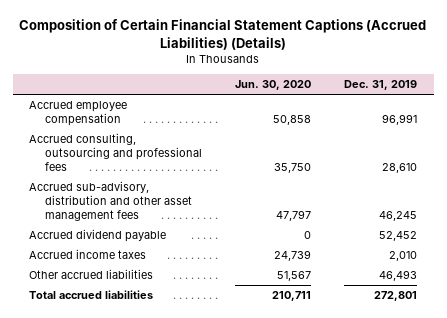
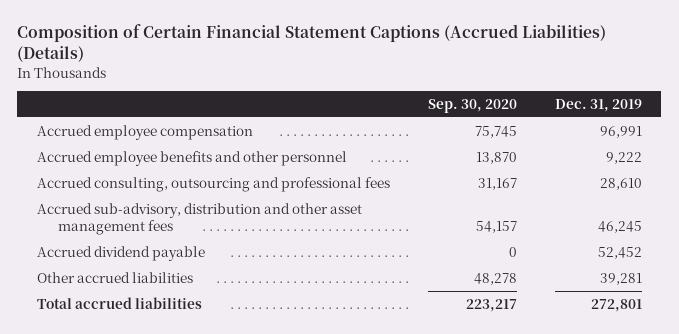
[235,80,312,91] Jun. 30, 2020 -> none
none -> [427,98,517,113] Sep. 30, 2020
none -> [36,150,347,166] Accrued employee benefits and other personnel
[29,249,147,260] Accrued income taxes -> none
[379,270,418,282] 46,493 -> [600,272,643,285] 39,281

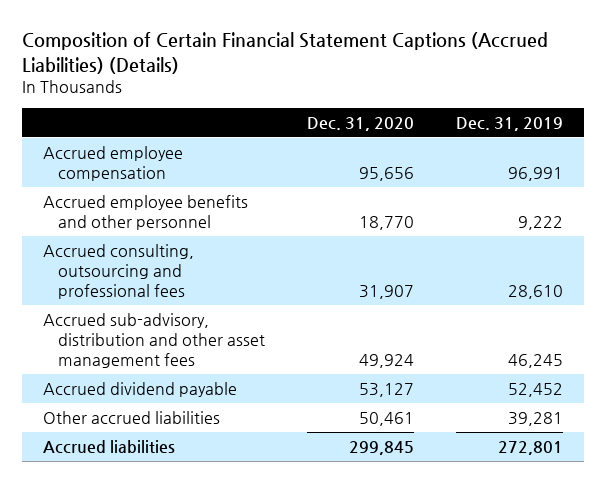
[427,98,517,113] Sep. 30, 2020 -> none
none -> [306,116,414,131] Dec. 31, 2020
[36,296,202,309] Total accrued liabilities -> [42,439,175,454] Accrued liabilities

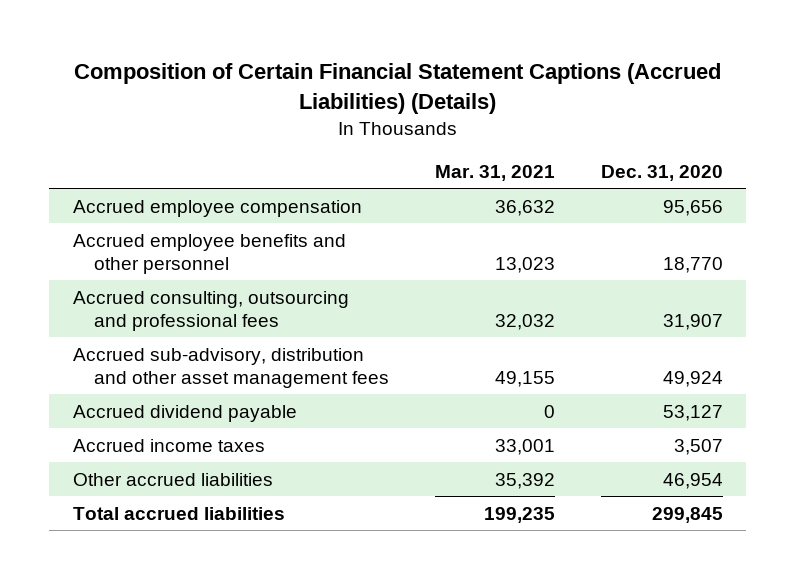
[455,116,563,131] Dec. 31, 2019 -> none
none -> [434,164,555,181] Mar. 31, 2021
none -> [72,438,265,452] Accrued income taxes
[358,411,414,426] 50,461 -> [663,472,724,489] 46,954
[42,439,175,454] Accrued liabilities -> [72,506,285,520] Total accrued liabilities

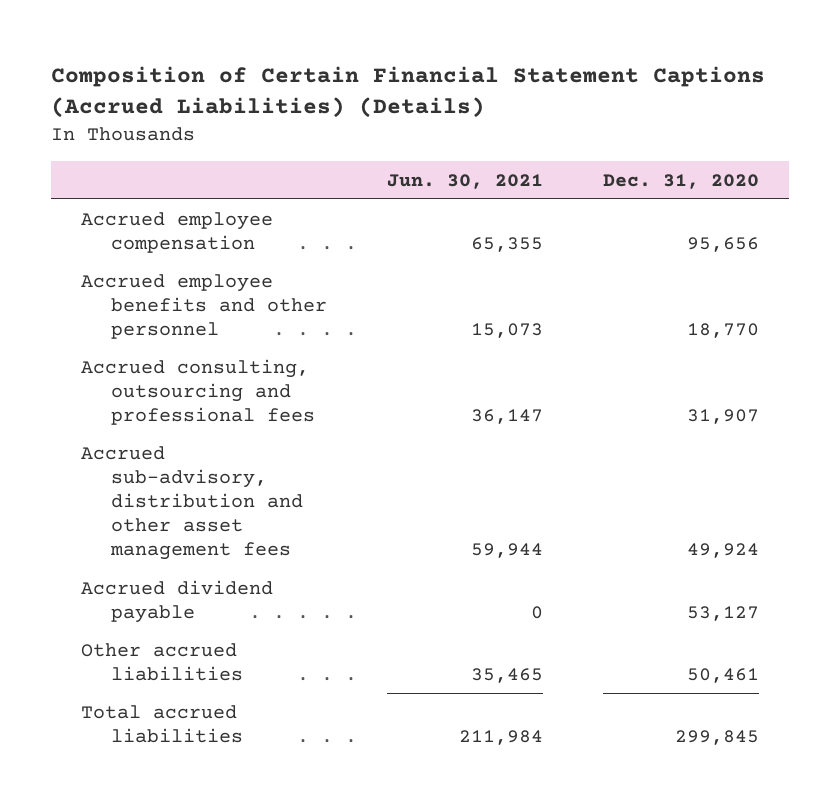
[434,164,555,181] Mar. 31, 2021 -> none
none -> [387,173,544,189] Jun. 30, 2021
[72,438,265,452] Accrued income taxes -> none
[663,472,724,489] 46,954 -> [687,668,760,684] 50,461

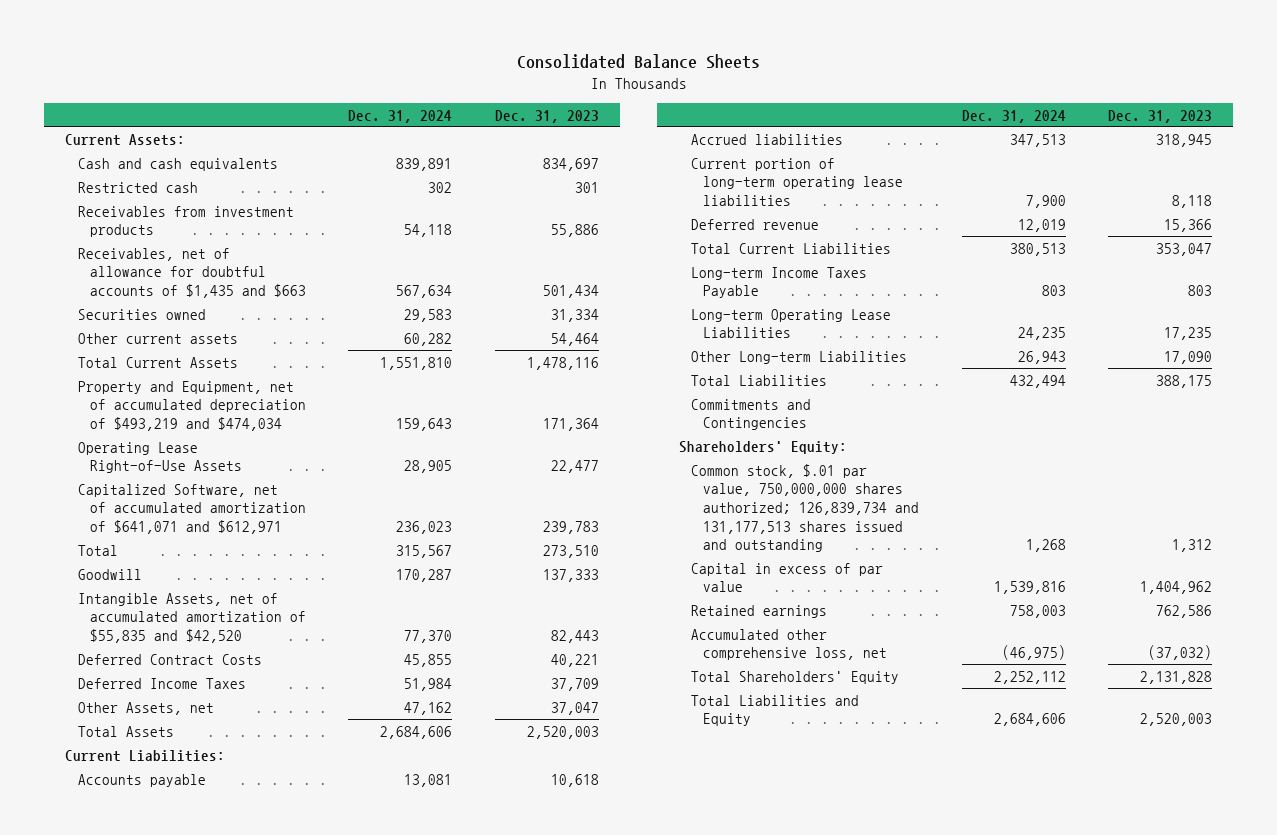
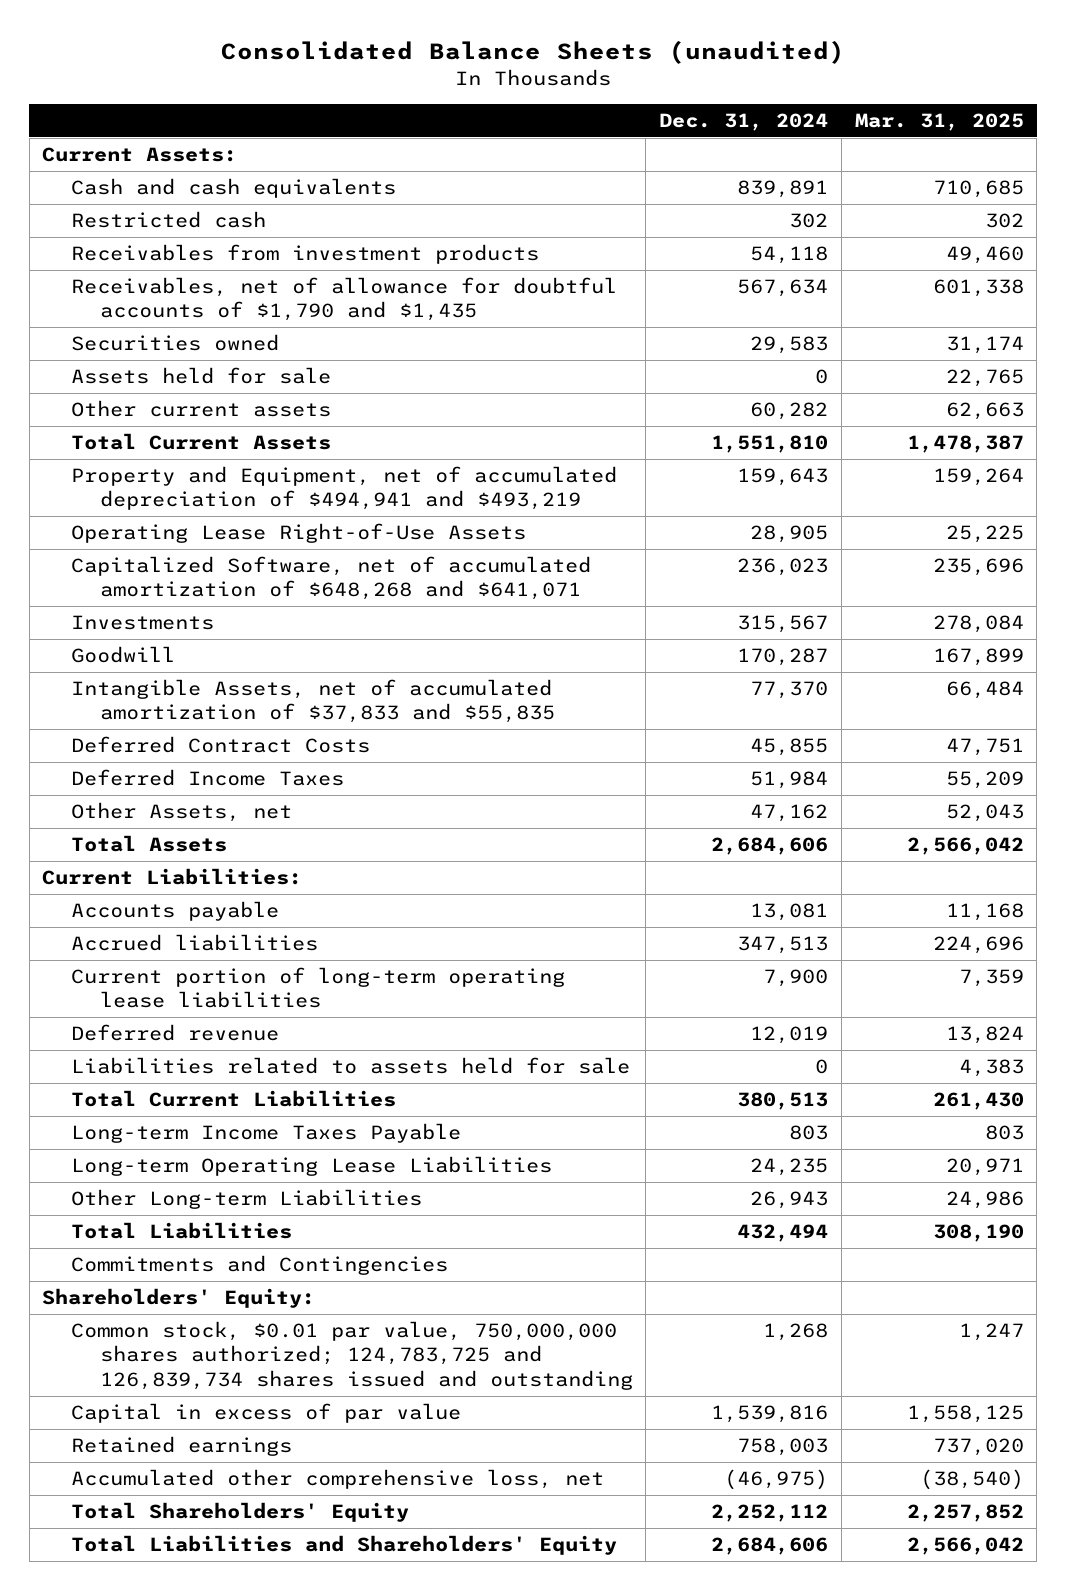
[516,54,760,70] Consolidated Balance Sheets -> [220,39,845,64] Consolidated Balance Sheets (unaudited)
[494,109,599,123] Dec. 31, 2023 -> none
none -> [854,113,1024,132] Mar. 31, 2025
[77,247,307,299] Receivables, net of allowance for doubtful accounts of $1,435 and $663 -> [70,277,617,322] Receivables, net of allowance for doubtful accounts of $1,790 and $1,435
none -> [70,367,331,385] Assets held for sale
[77,380,307,432] Property and Equipment, net of accumulated depreciation of $493,219 and $474,034 -> [70,466,617,511] Property and Equipment, net of accumulated depreciation of $494,941 and $493,219
[77,483,307,535] Capitalized Software, net of accumulated amortization of $641,071 and $612,971 -> [70,556,591,601] Capitalized Software, net of accumulated amortization of $648,268 and $641,071
[77,544,118,556] Total -> [70,615,214,631] Investments
[77,592,307,644] Intangible Assets, net of accumulated amortization of $55,835 and $42,520 -> [70,679,555,724] Intangible Assets, net of accumulated amortization of $37,833 and $55,835
none -> [70,1057,630,1075] Liabilities related to assets held for sale
[690,463,920,553] Common stock, $.01 par value, 750,000,000 shares authorized; 126,839,734 and 131,177,513 shares issued and outstanding -> [70,1321,633,1390] Common stock, $0.01 par value, 750,000,000 shares authorized; 124,783,725 and 126,839,734 shares issued and outstanding
[690,694,859,727] Total Liabilities and Equity -> [70,1535,617,1556] Total Liabilities and Shareholders' Equity

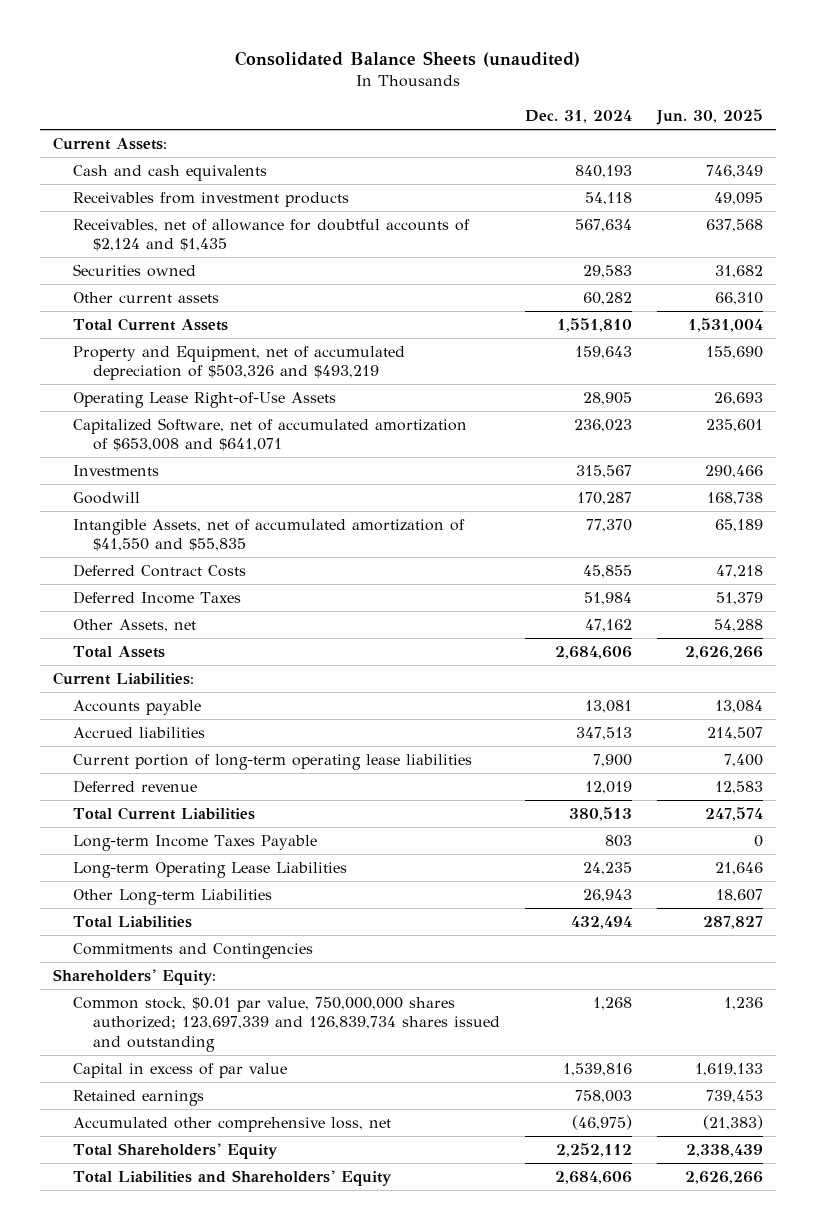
[854,113,1024,132] Mar. 31, 2025 -> none
none -> [656,109,764,126] Jun. 30, 2025
[70,211,266,229] Restricted cash -> none
[737,180,829,199] 839,891 -> [575,164,633,178] 840,193
[70,277,617,322] Receivables, net of allowance for doubtful accounts of $1,790 and $1,435 -> [73,218,471,252] Receivables, net of allowance for doubtful accounts of $2,124 and $1,435
[70,367,331,385] Assets held for sale -> none
[70,466,617,511] Property and Equipment, net of accumulated depreciation of $494,941 and $493,219 -> [73,345,406,381] Property and Equipment, net of accumulated depreciation of $503,326 and $493,219
[70,556,591,601] Capitalized Software, net of accumulated amortization of $648,268 and $641,071 -> [73,417,468,452] Capitalized Software, net of accumulated amortization of $653,008 and $641,071
[70,679,555,724] Intangible Assets, net of accumulated amortization of $37,833 and $55,835 -> [73,518,466,552] Intangible Assets, net of accumulated amortization of $41,550 and $55,835
[70,1057,630,1075] Liabilities related to assets held for sale -> none
[70,1321,633,1390] Common stock, $0.01 par value, 750,000,000 shares authorized; 124,783,725 and 126,839,734 shares issued and outstanding -> [73,996,501,1052] Common stock, $0.01 par value, 750,000,000 shares authorized; 123,697,339 and 126,839,734 shares issued and outstanding

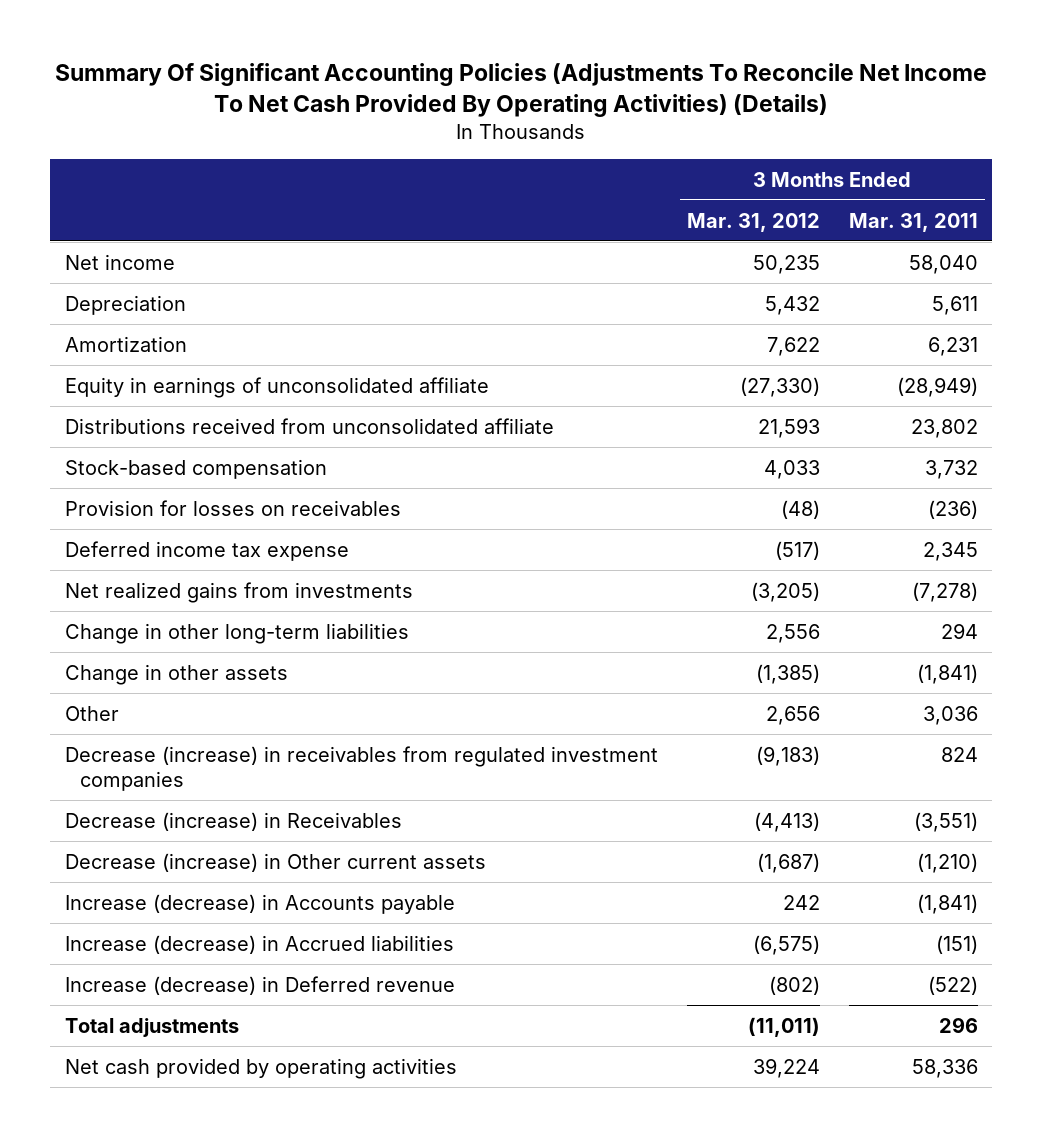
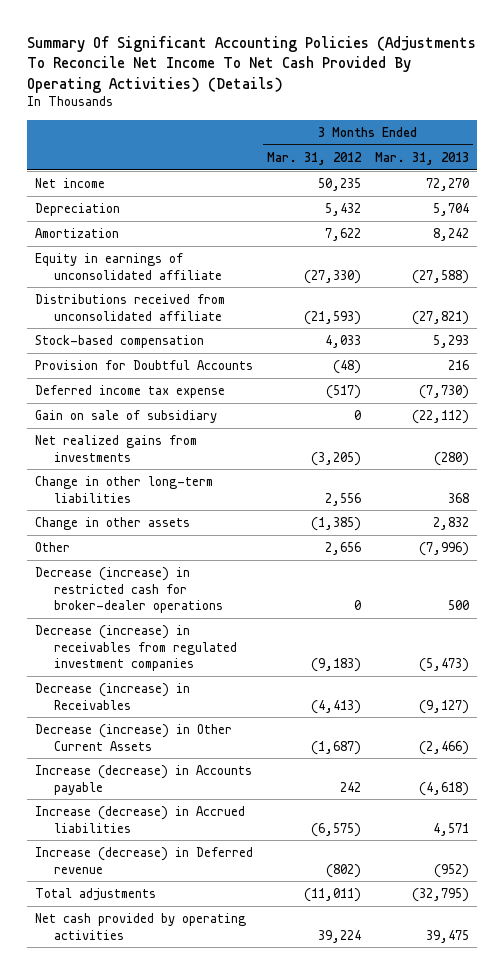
[848,212,978,232] Mar. 31, 2011 -> none
none -> [375,151,470,165] Mar. 31, 2013
[757,417,820,438] 21,593 -> [303,310,361,325] (21,593)
[64,499,401,516] Provision for losses on receivables -> [34,360,253,371] Provision for Doubtful Accounts
none -> [34,410,217,424] Gain on sale of subsidiary
none -> [34,567,223,613] Decrease (increase) in restricted cash for broker-dealer operations
[64,852,486,872] Decrease (increase) in Other current assets -> [34,724,232,751] Decrease (increase) in Other Current Assets

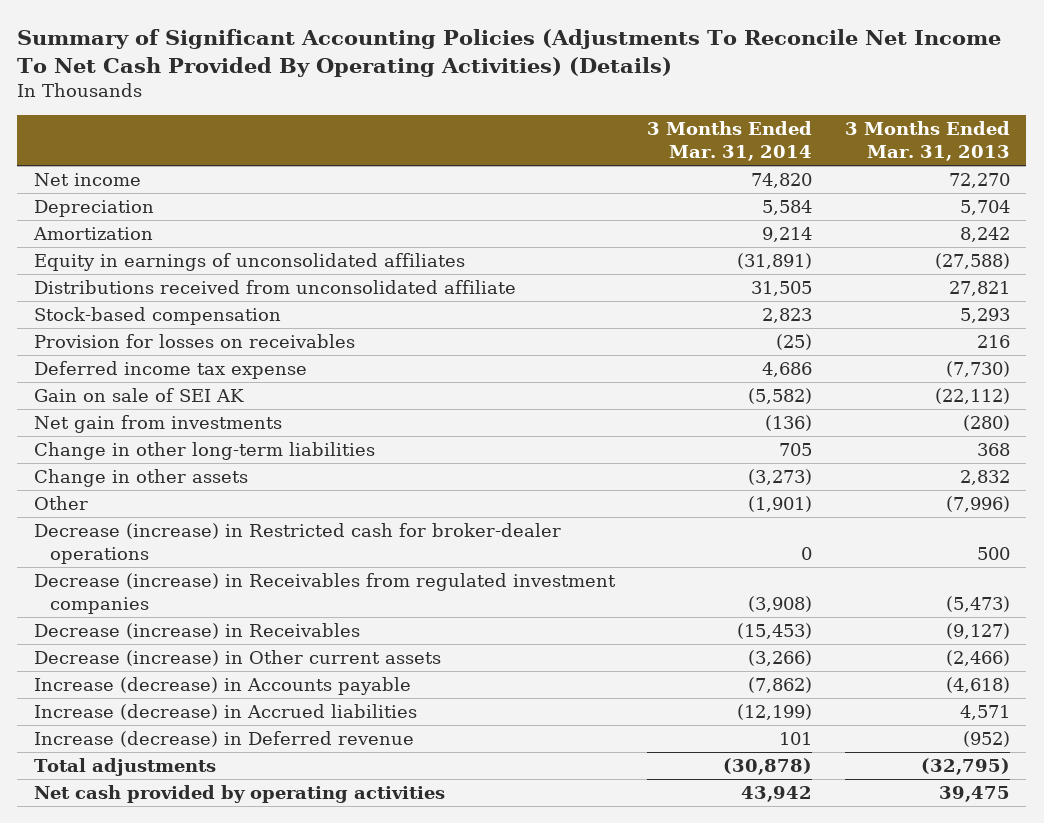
[27,35,477,93] Summary Of Significant Accounting Policies (Adjustments To Reconcile Net Income To Net Cash Provided By Operating Activities) (Details) -> [17,29,1002,77] Summary of Significant Accounting Policies (Adjustments To Reconcile Net Income To Net Cash Provided By Operating Activities) (Details)
[266,151,362,165] Mar. 31, 2012 -> none
none -> [647,121,813,161] 3 Months Ended Mar. 31, 2014
[34,253,222,280] Equity in earnings of unconsolidated affiliate -> [33,253,465,272] Equity in earnings of unconsolidated affiliates
[412,310,470,325] (27,821) -> [949,281,1011,297] 27,821
[34,360,253,371] Provision for Doubtful Accounts -> [33,334,355,349] Provision for losses on receivables
[34,410,217,424] Gain on sale of subsidiary -> [33,388,244,403] Gain on sale of SEI AK
[34,435,197,462] Net realized gains from investments -> [33,415,282,434] Net gain from investments
[34,567,223,613] Decrease (increase) in restricted cash for broker-dealer operations -> [33,523,561,564] Decrease (increase) in Restricted cash for broker-dealer operations
[34,625,237,671] Decrease (increase) in receivables from regulated investment companies -> [33,573,616,614] Decrease (increase) in Receivables from regulated investment companies
[34,724,232,751] Decrease (increase) in Other Current Assets -> [33,650,441,667] Decrease (increase) in Other current assets

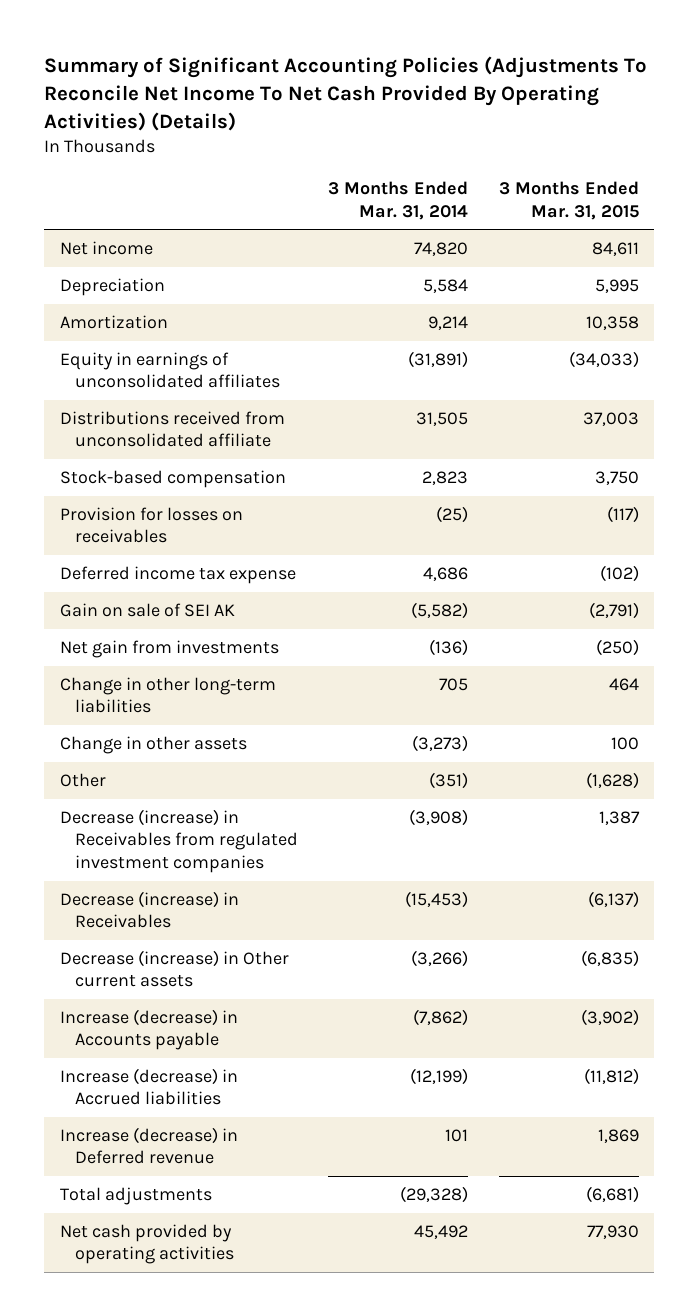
[845,121,1011,161] 3 Months Ended Mar. 31, 2013 -> none
none -> [499,181,640,220] 3 Months Ended Mar. 31, 2015
[33,523,561,564] Decrease (increase) in Restricted cash for broker-dealer operations -> none
[748,496,813,513] (1,901) -> [429,772,469,790] (351)
[723,758,813,776] (30,878) -> [400,1186,469,1204] (29,328)
[741,786,813,803] 43,942 -> [414,1225,469,1240] 45,492

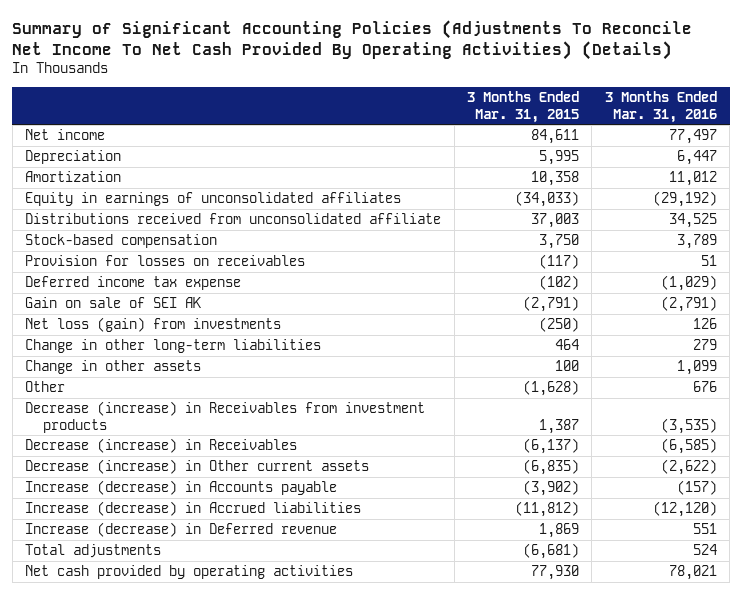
[328,181,469,220] 3 Months Ended Mar. 31, 2014 -> none
none -> [604,91,717,123] 3 Months Ended Mar. 31, 2016
[59,640,279,659] Net gain from investments -> [25,317,282,333] Net loss (gain) from investments
[59,809,298,873] Decrease (increase) in Receivables from regulated investment companies -> [25,401,426,433] Decrease (increase) in Receivables from investment products

